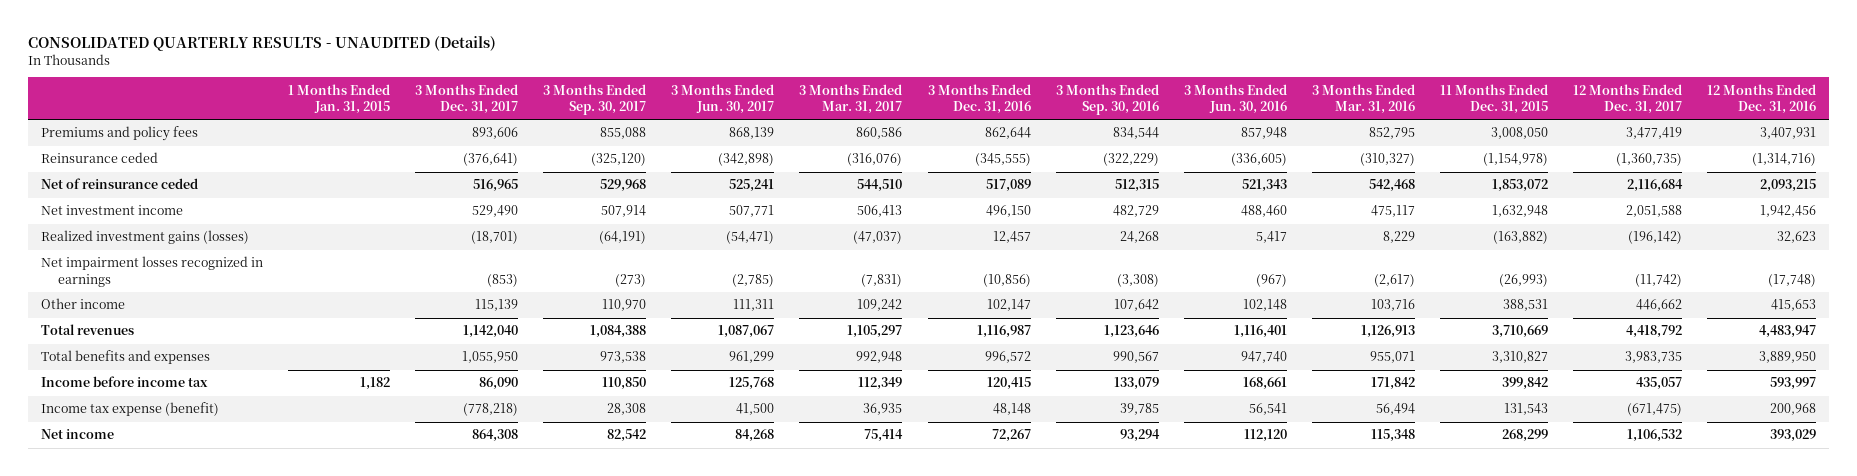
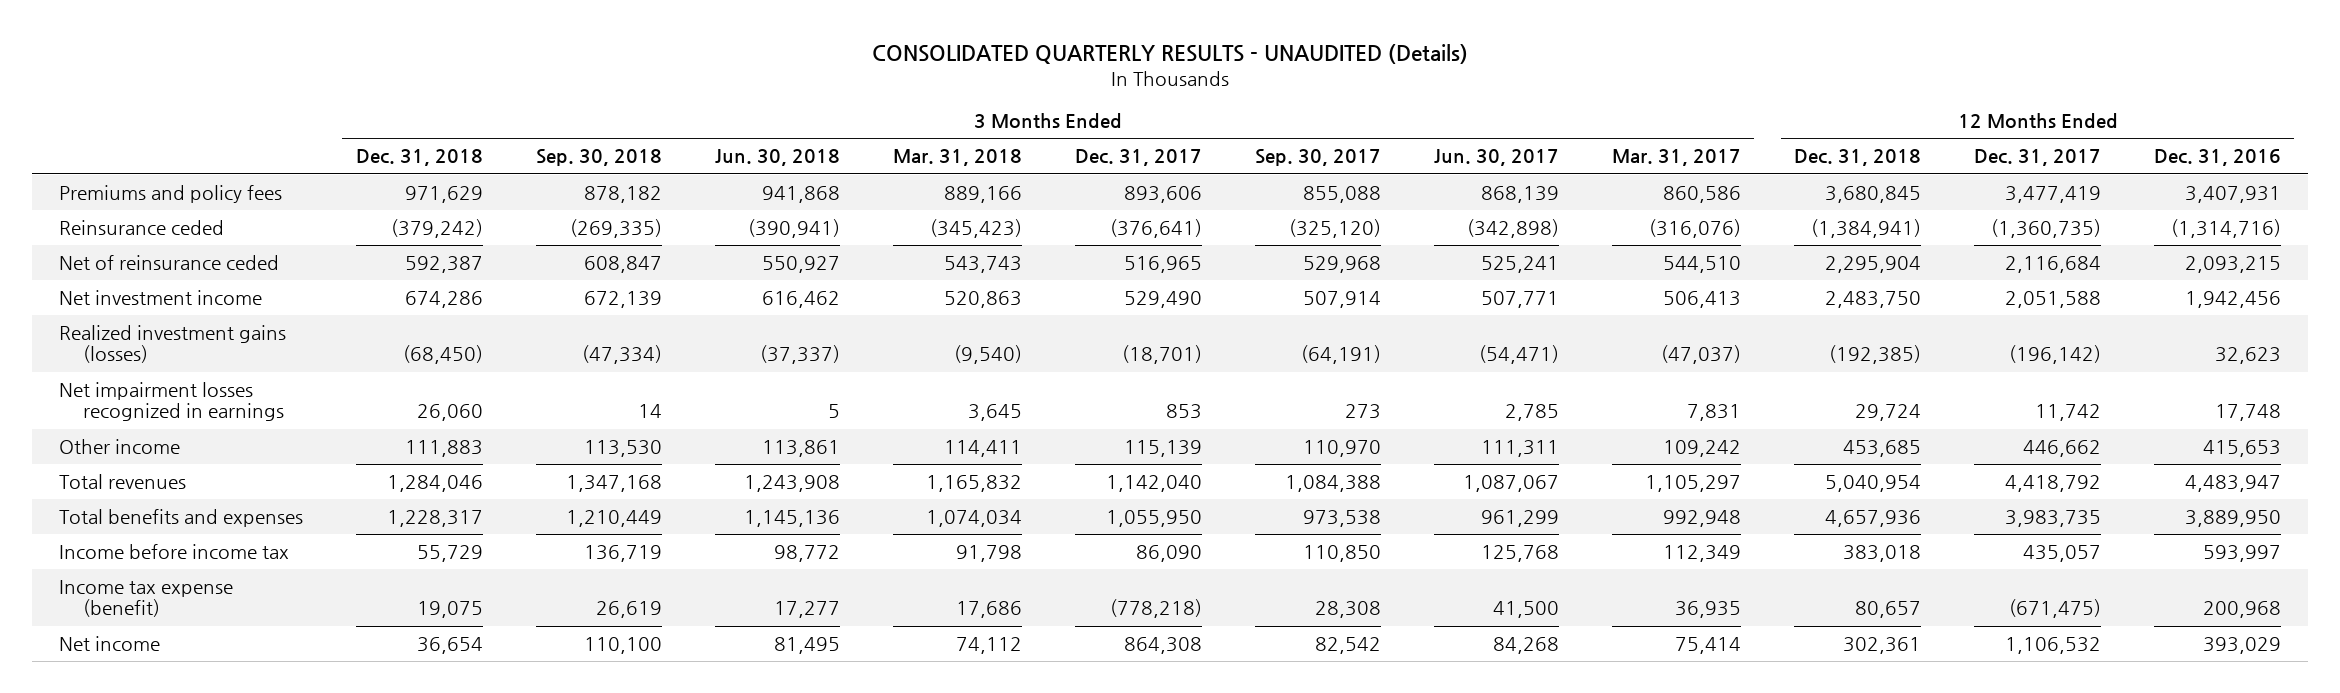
[287,83,390,115] 1 Months Ended Jan. 31, 2015 -> none
[927,83,1031,115] 3 Months Ended Dec. 31, 2016 -> none
[1055,83,1159,116] 3 Months Ended Sep. 30, 2016 -> none
[1183,83,1287,115] 3 Months Ended Jun. 30, 2016 -> none
[1312,83,1416,115] 3 Months Ended Mar. 31, 2016 -> none
[1440,83,1549,115] 11 Months Ended Dec. 31, 2015 -> none
none -> [355,149,483,167] Dec. 31, 2018
none -> [535,149,662,167] Sep. 30, 2018
none -> [714,149,840,167] Jun. 30, 2018
none -> [892,149,1022,167] Mar. 31, 2018
none -> [1793,149,1921,167] Dec. 31, 2018
[487,273,519,287] (853) -> [1165,404,1202,420] 853
[615,273,647,287] (273) -> [1344,404,1381,420] 273
[732,273,775,287] (2,785) -> [1504,404,1559,422] 2,785
[861,273,903,287] (7,831) -> [1686,404,1741,422] 7,831
[1635,273,1683,287] (11,742) -> [2035,404,2102,422] 11,742
[1768,273,1817,287] (17,748) -> [2215,404,2282,422] 17,748

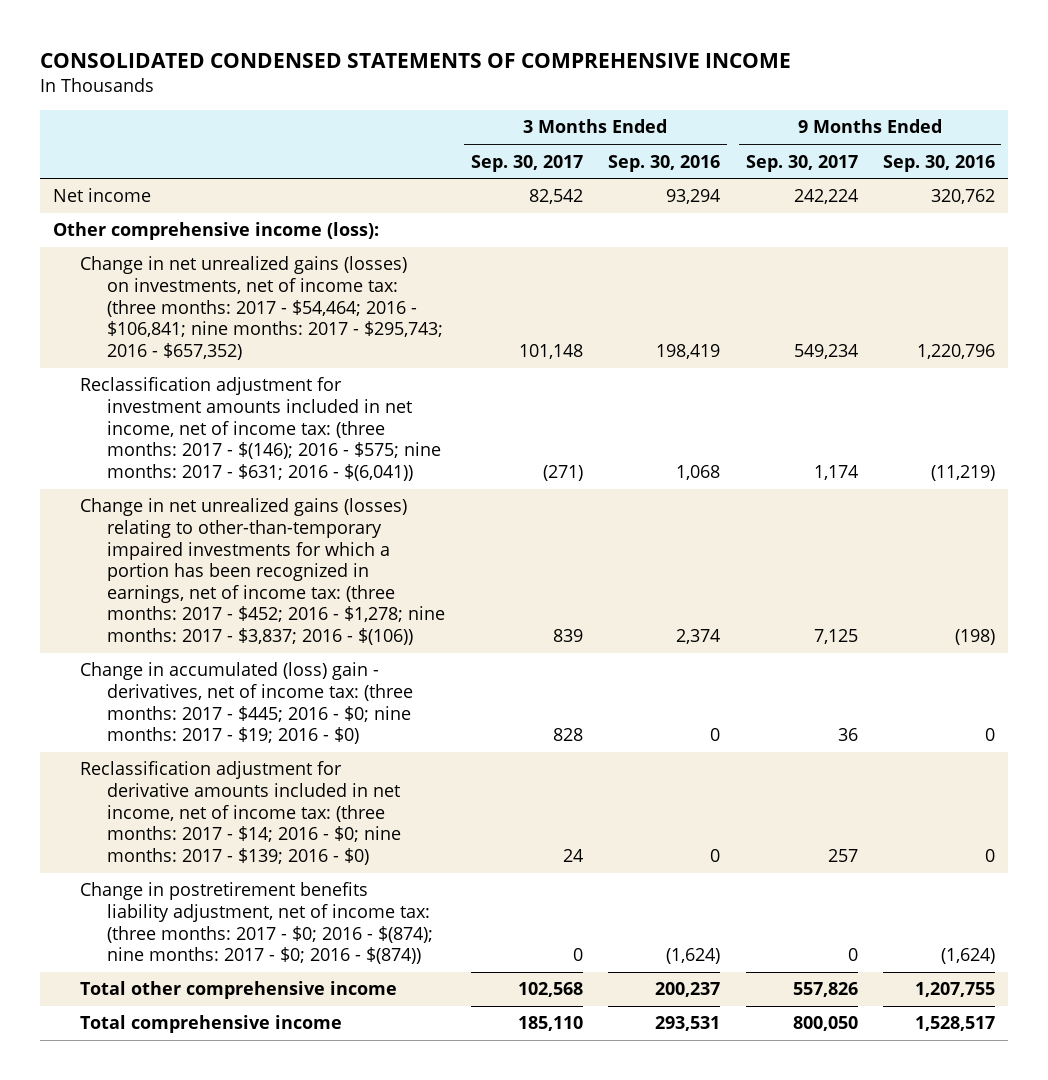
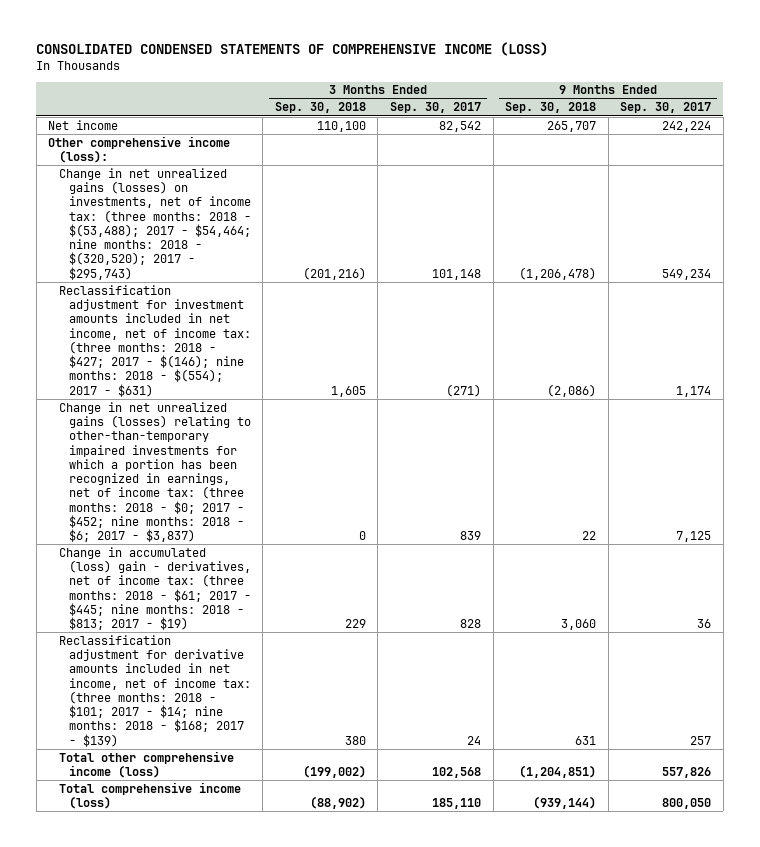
[40,52,792,68] CONSOLIDATED CONDENSED STATEMENTS OF COMPREHENSIVE INCOME -> [36,42,549,57] CONSOLIDATED CONDENSED STATEMENTS OF COMPREHENSIVE INCOME (LOSS)
[608,154,721,172] Sep. 30, 2016 -> none
[883,154,996,172] Sep. 30, 2016 -> none
none -> [274,102,366,114] Sep. 30, 2018
none -> [505,102,597,114] Sep. 30, 2018
[80,882,434,965] Change in postretirement benefits liability adjustment, net of income tax: (three months: 2017 - $0; 2016 - $(874); nine months: 2017 - $0; 2016 - $(874)) -> none
[80,256,444,360] Change in net unrealized gains (losses) on investments, net of income tax: (three months: 2017 - $54,464; 2016 - $106,841; nine months: 2017 - $295,743; 2016 - $657,352) -> [58,167,251,280] Change in net unrealized gains (losses) on investments, net of income tax: (three months: 2018 - $(53,488); 2017 - $54,464; nine months: 2018 - $(320,520); 2017 - $295,743)
[80,377,442,481] Reclassification adjustment for investment amounts included in net income, net of income tax: (three months: 2017 - $(146); 2016 - $575; nine months: 2017 - $631; 2016 - $(6,041)) -> [58,284,251,397] Reclassification adjustment for investment amounts included in net income, net of income tax: (three months: 2018 - $427; 2017 - $(146); nine months: 2018 - $(554); 2017 - $631)
[80,498,446,645] Change in net unrealized gains (losses) relating to other-than-temporary impaired investments for which a portion has been recognized in earnings, net of income tax: (three months: 2017 - $452; 2016 - $1,278; nine months: 2017 - $3,837; 2016 - $(106)) -> [58,401,251,543] Change in net unrealized gains (losses) relating to other-than-temporary impaired investments for which a portion has been recognized in earnings, net of income tax: (three months: 2018 - $0; 2017 - $452; nine months: 2018 - $6; 2017 - $3,837)
[80,662,414,745] Change in accumulated (loss) gain - derivatives, net of income tax: (three months: 2017 - $445; 2016 - $0; nine months: 2017 - $19; 2016 - $0) -> [58,546,251,631] Change in accumulated (loss) gain - derivatives, net of income tax: (three months: 2018 - $61; 2017 - $445; nine months: 2018 - $813; 2017 - $19)
[80,761,402,865] Reclassification adjustment for derivative amounts included in net income, net of income tax: (three months: 2017 - $14; 2016 - $0; nine months: 2017 - $139; 2016 - $0) -> [58,634,251,747] Reclassification adjustment for derivative amounts included in net income, net of income tax: (three months: 2018 - $101; 2017 - $14; nine months: 2018 - $168; 2017 - $139)
[80,981,398,1000] Total other comprehensive income -> [58,750,234,779] Total other comprehensive income (loss)
[80,1015,343,1034] Total comprehensive income -> [58,781,241,810] Total comprehensive income (loss)

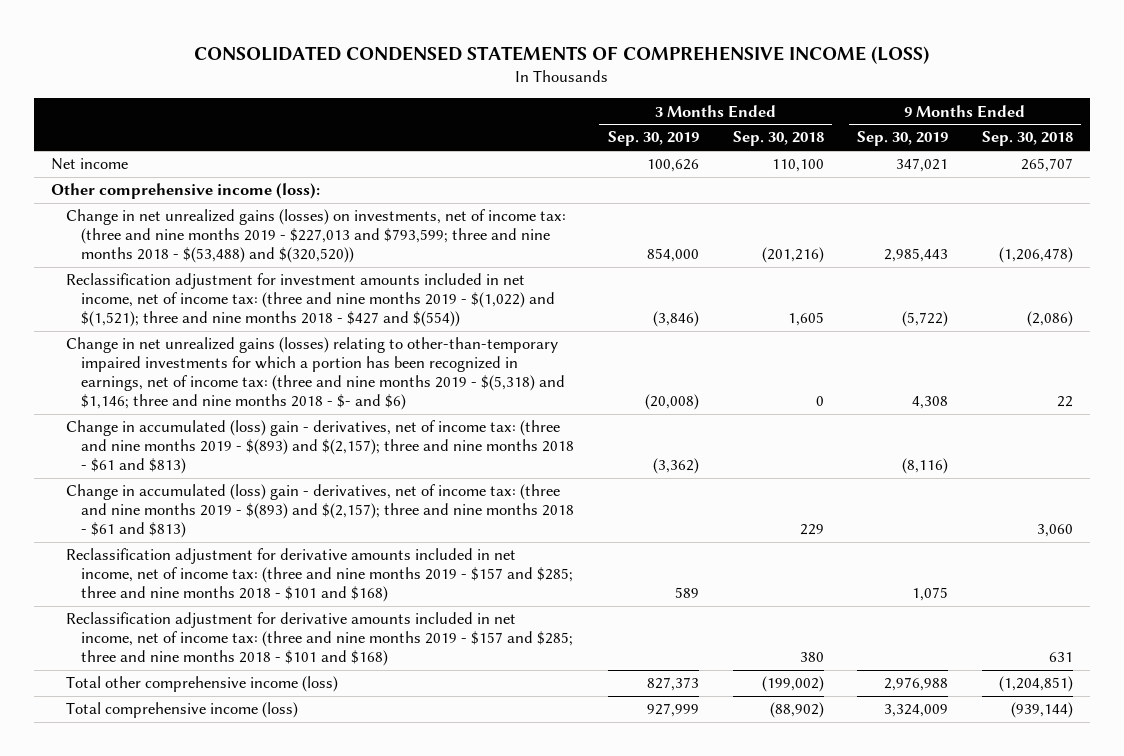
[390,102,482,114] Sep. 30, 2017 -> none
[620,102,712,114] Sep. 30, 2017 -> none
none -> [607,131,699,147] Sep. 30, 2019
none -> [857,131,949,147] Sep. 30, 2019
[58,167,251,280] Change in net unrealized gains (losses) on investments, net of income tax: (three months: 2018 - $(53,488); 2017 - $54,464; nine months: 2018 - $(320,520); 2017 - $295,743) -> [66,209,567,264] Change in net unrealized gains (losses) on investments, net of income tax: (three and nine months 2019 - $227,013 and $793,599; three and nine months 2018 - $(53,488) and $(320,520))
[58,284,251,397] Reclassification adjustment for investment amounts included in net income, net of income tax: (three months: 2018 - $427; 2017 - $(146); nine months: 2018 - $(554); 2017 - $631) -> [66,273,556,328] Reclassification adjustment for investment amounts included in net income, net of income tax: (three and nine months 2019 - $(1,022) and $(1,521); three and nine months 2018 - $427 and $(554))
[58,401,251,543] Change in net unrealized gains (losses) relating to other-than-temporary impaired investments for which a portion has been recognized in earnings, net of income tax: (three months: 2018 - $0; 2017 - $452; nine months: 2018 - $6; 2017 - $3,837) -> [66,337,566,411] Change in net unrealized gains (losses) relating to other-than-temporary impaired investments for which a portion has been recognized in earnings, net of income tax: (three and nine months 2019 - $(5,318) and $1,146; three and nine months 2018 - $- and $6)
none -> [66,420,575,475] Change in accumulated (loss) gain - derivatives, net of income tax: (three and nine months 2019 - $(893) and $(2,157); three and nine months 2018 - $61 and $813)
[58,546,251,631] Change in accumulated (loss) gain - derivatives, net of income tax: (three months: 2018 - $61; 2017 - $445; nine months: 2018 - $813; 2017 - $19) -> [66,484,575,539] Change in accumulated (loss) gain - derivatives, net of income tax: (three and nine months 2019 - $(893) and $(2,157); three and nine months 2018 - $61 and $813)
none -> [66,548,574,603] Reclassification adjustment for derivative amounts included in net income, net of income tax: (three and nine months 2019 - $157 and $285; three and nine months 2018 - $101 and $168)
[58,634,251,747] Reclassification adjustment for derivative amounts included in net income, net of income tax: (three months: 2018 - $101; 2017 - $14; nine months: 2018 - $168; 2017 - $139) -> [66,612,574,667] Reclassification adjustment for derivative amounts included in net income, net of income tax: (three and nine months 2019 - $157 and $285; three and nine months 2018 - $101 and $168)

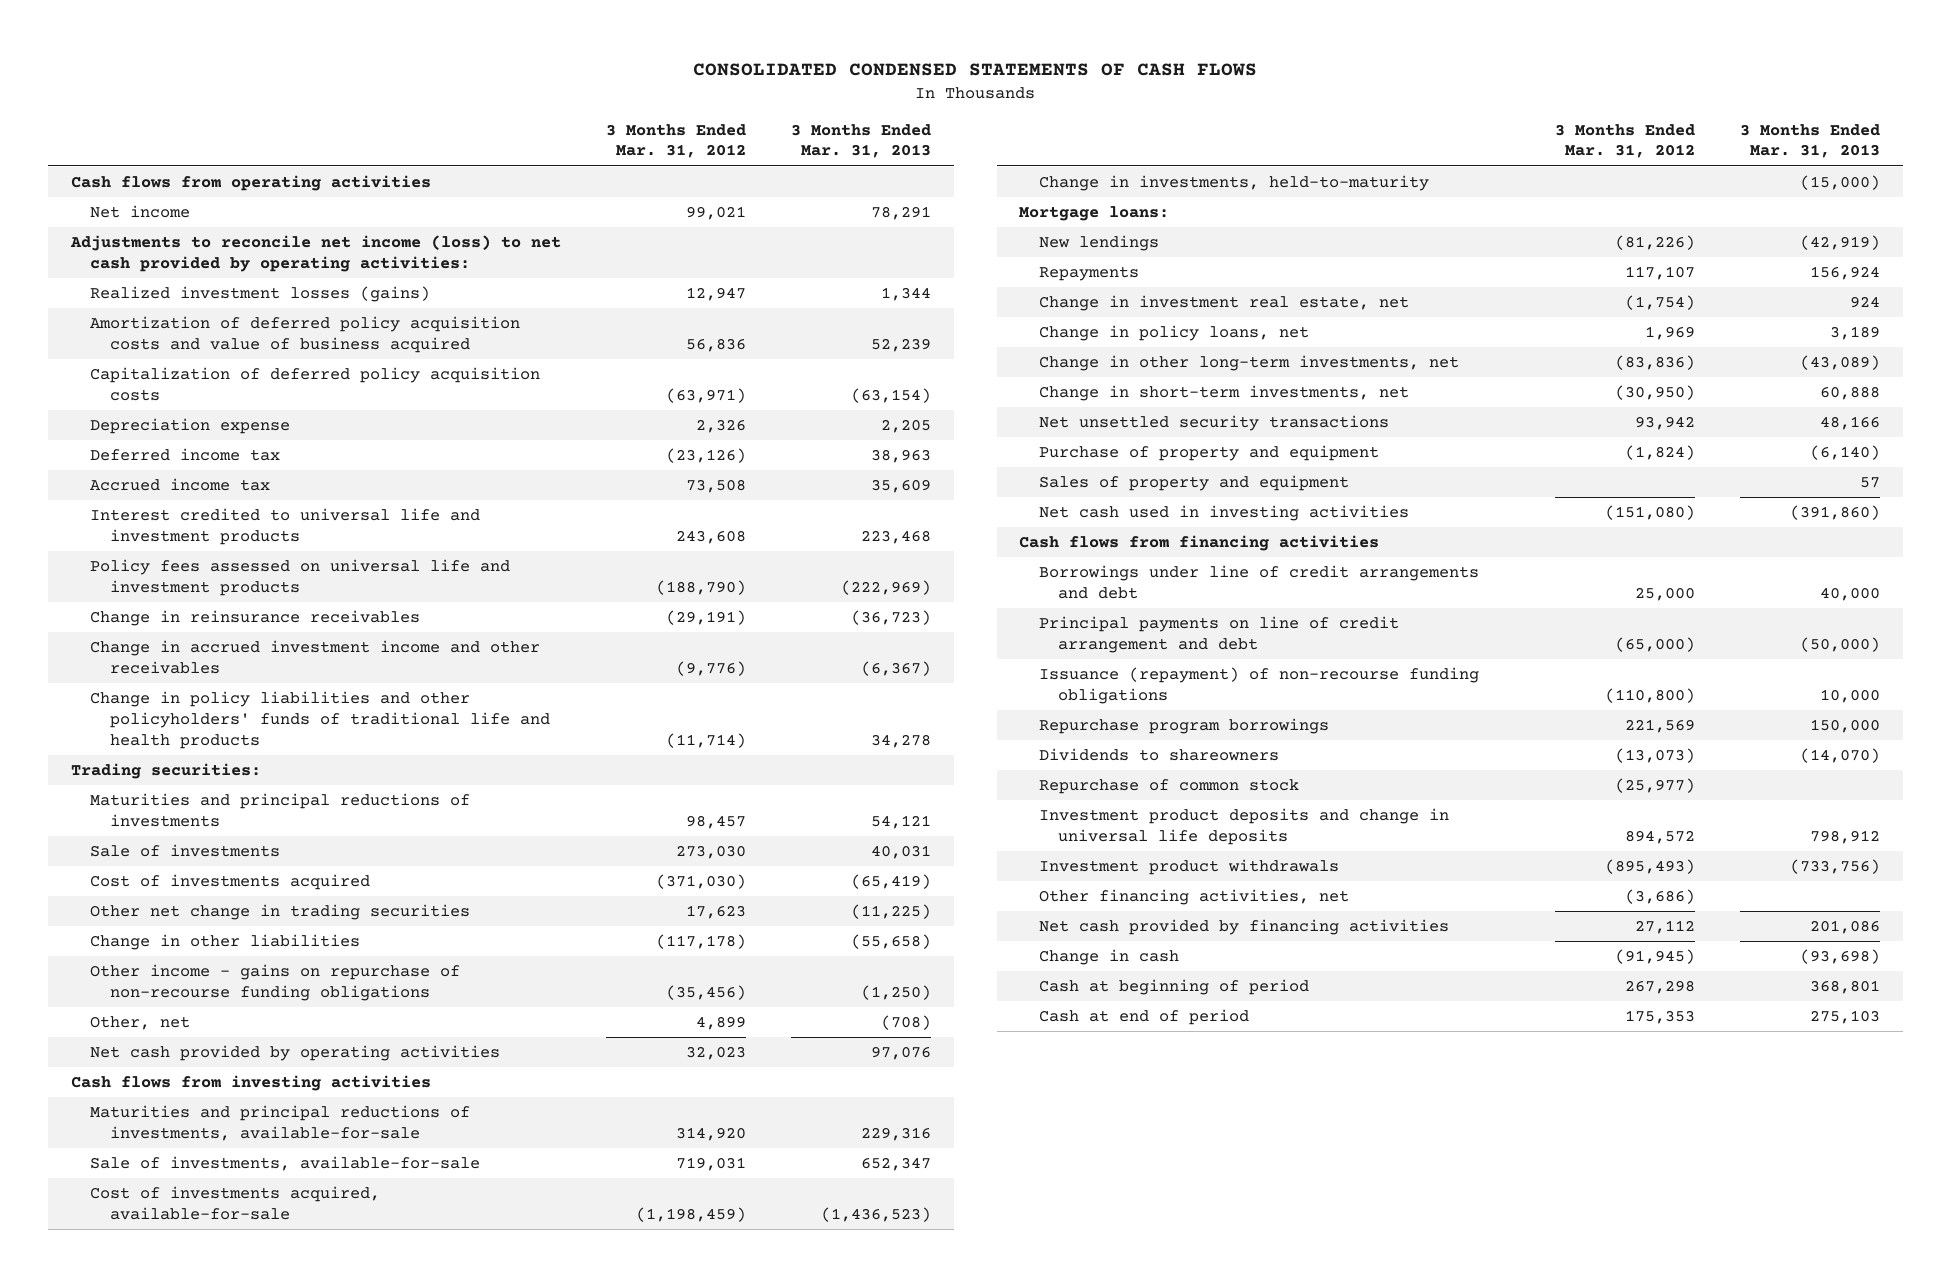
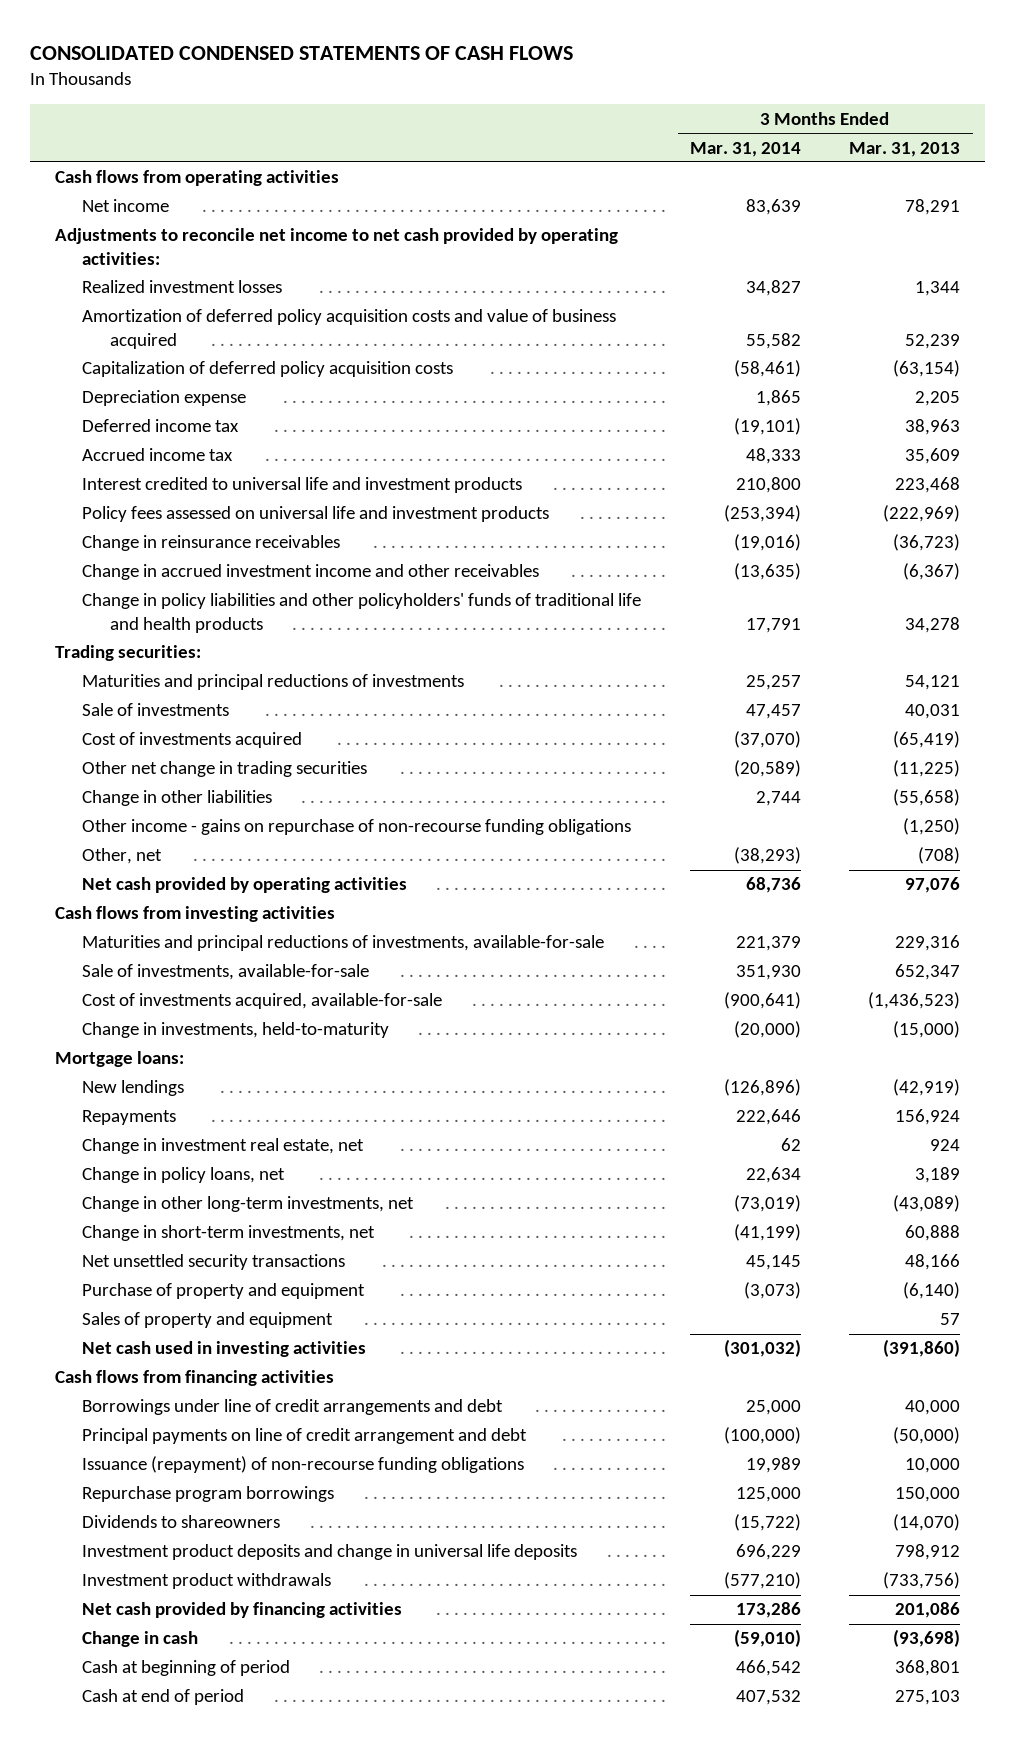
[606,123,747,159] 3 Months Ended Mar. 31, 2012 -> none
none -> [689,141,801,157] Mar. 31, 2014
[69,235,561,272] Adjustments to reconcile net income (loss) to net cash provided by operating activities: -> [54,228,618,266] Adjustments to reconcile net income to net cash provided by operating activities:
[90,286,431,303] Realized investment losses (gains) -> [82,280,283,294] Realized investment losses
[1038,779,1299,795] Repurchase of common stock -> none
[1038,889,1349,906] Other financing activities, net -> none

